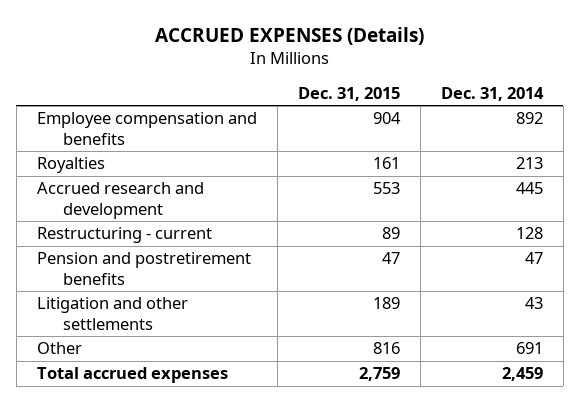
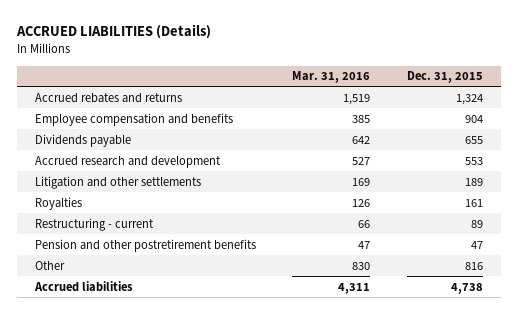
[154,26,424,45] ACCRUED EXPENSES (Details) -> [15,24,211,40] ACCRUED LIABILITIES (Details)
[440,86,544,101] Dec. 31, 2014 -> none
none -> [292,71,371,84] Mar. 31, 2016
none -> [34,92,182,103] Accrued rebates and returns
none -> [34,133,131,147] Dividends payable
[36,252,251,286] Pension and postretirement benefits -> none
[36,157,105,174] Royalties -> [34,196,82,210] Royalties
[36,227,212,244] Restructuring - current -> [34,217,154,231] Restructuring - current
none -> [34,238,256,252] Pension and other postretirement benefits
[36,367,228,384] Total accrued expenses -> [33,280,133,292] Accrued liabilities
[358,367,400,382] 2,759 -> [450,282,483,294] 4,738

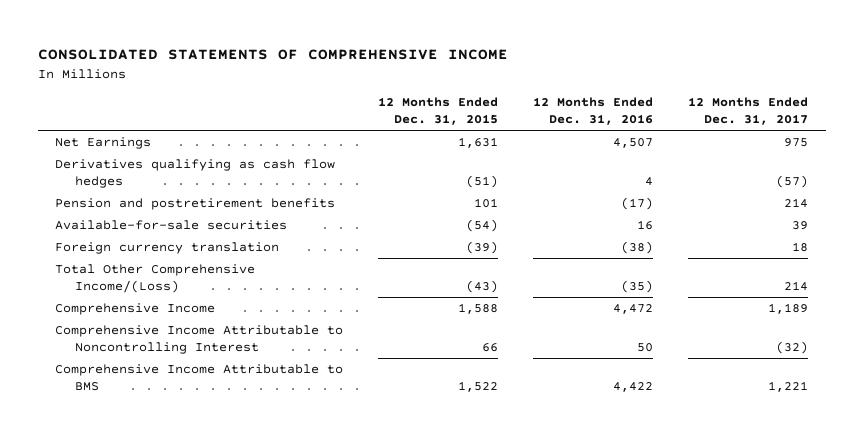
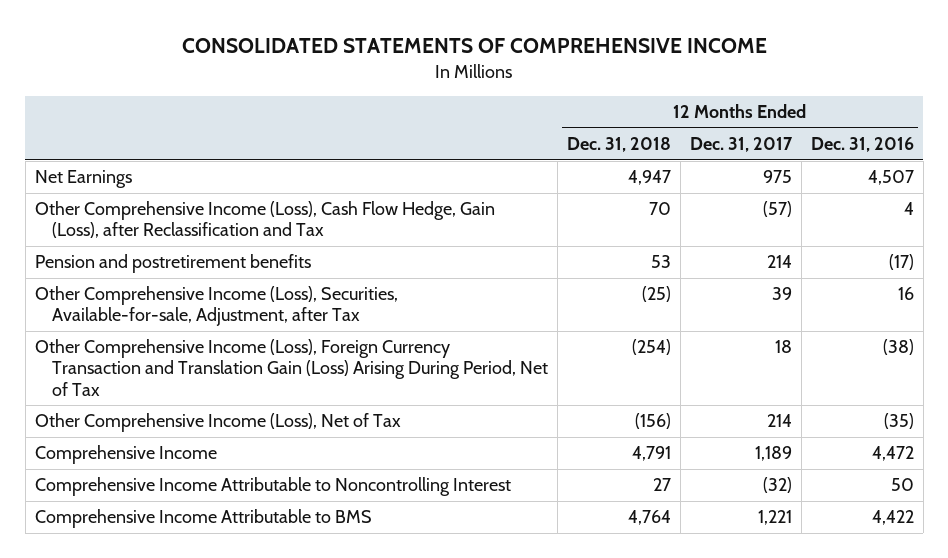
[378,97,499,126] 12 Months Ended Dec. 31, 2015 -> none
none -> [566,137,671,153] Dec. 31, 2018
[55,158,336,188] Derivatives qualifying as cash flow hedges -> [34,201,495,239] Other Comprehensive Income (Loss), Cash Flow Hedge, Gain (Loss), after Reclassification and Tax
[55,219,288,230] Available-for-sale securities -> [34,286,398,327] Other Comprehensive Income (Loss), Securities, Available-for-sale, Adjustment, after Tax
[55,241,280,254] Foreign currency translation -> [34,339,548,396] Other Comprehensive Income (Loss), Foreign Currency Transaction and Translation Gain (Loss) Arising During Period, Net of Tax
[55,263,256,293] Total Other Comprehensive Income/(Loss) -> [34,413,401,433] Other Comprehensive Income (Loss), Net of Tax

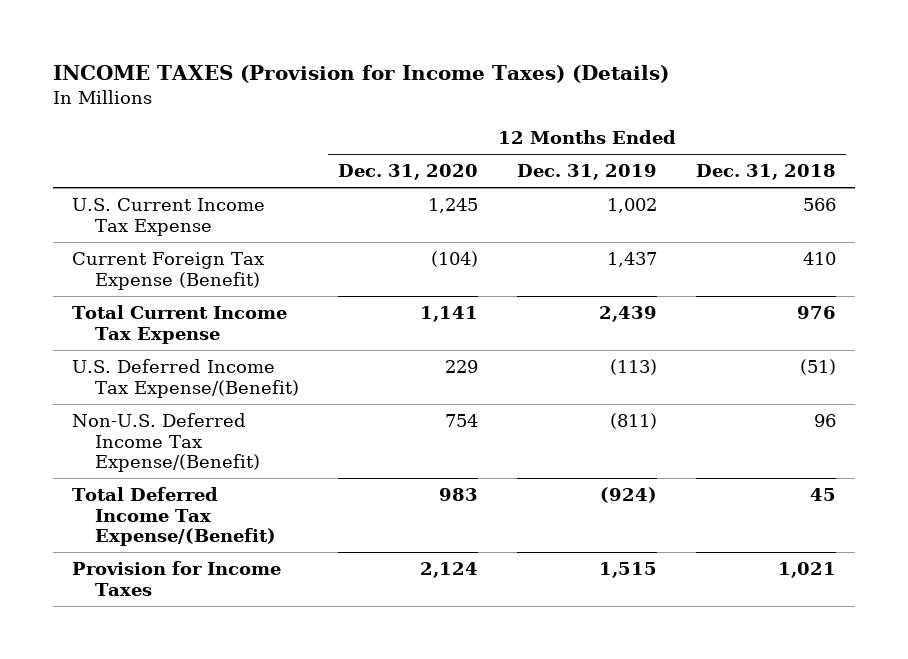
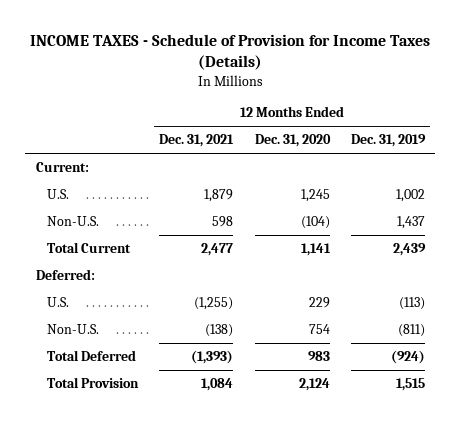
[52,64,669,83] INCOME TAXES (Provision for Income Taxes) (Details) -> [30,34,431,71] INCOME TAXES - Schedule of Provision for Income Taxes (Details)
[695,163,836,180] Dec. 31, 2018 -> none
none -> [159,134,235,148] Dec. 31, 2021
none -> [35,162,89,173] Current:
[72,197,266,236] U.S. Current Income Tax Expense -> [47,189,70,200] U.S.
[72,251,265,290] Current Foreign Tax Expense (Benefit) -> [47,216,100,227] Non-U.S.
[72,304,288,344] Total Current Income Tax Expense -> [47,242,132,254] Total Current
none -> [35,269,95,281] Deferred:
[72,358,299,398] U.S. Deferred Income Tax Expense/(Benefit) -> [47,297,70,308] U.S.
[72,412,260,473] Non-U.S. Deferred Income Tax Expense/(Benefit) -> [47,324,100,335] Non-U.S.
[72,486,276,547] Total Deferred Income Tax Expense/(Benefit) -> [47,350,137,362] Total Deferred
[72,560,282,596] Provision for Income Taxes -> [47,377,140,389] Total Provision

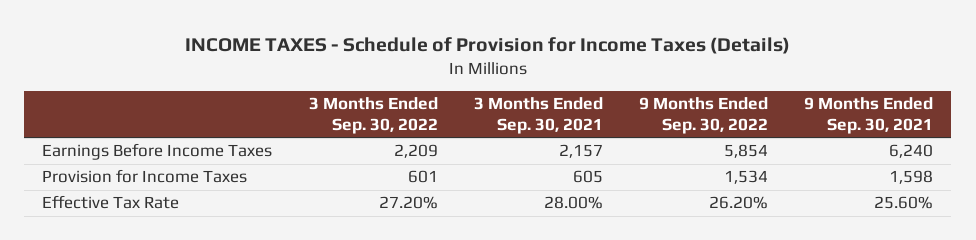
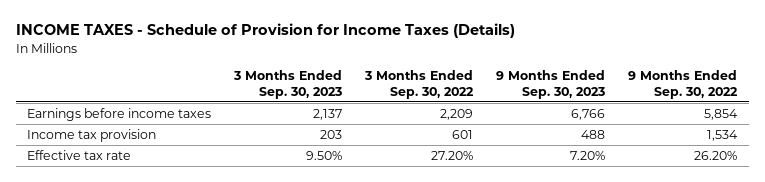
[473,97,603,135] 3 Months Ended Sep. 30, 2021 -> none
[804,97,934,135] 9 Months Ended Sep. 30, 2021 -> none
none -> [233,70,343,99] 3 Months Ended Sep. 30, 2023
none -> [496,70,606,99] 9 Months Ended Sep. 30, 2023
[42,143,273,161] Earnings Before Income Taxes -> [27,107,212,121] Earnings before income taxes
[42,169,248,184] Provision for Income Taxes -> [27,128,157,142] Income tax provision
[42,195,180,210] Effective Tax Rate -> [27,149,132,160] Effective tax rate

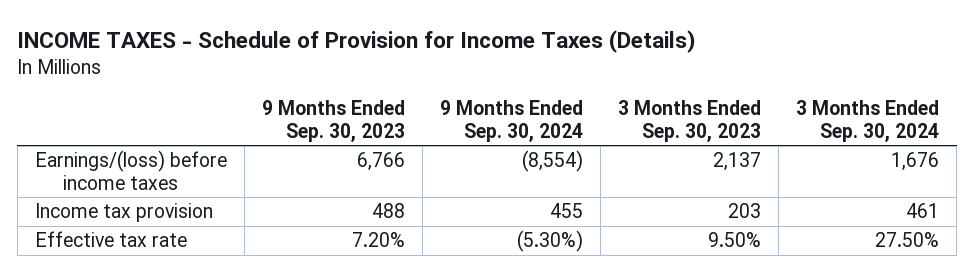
[364,70,475,99] 3 Months Ended Sep. 30, 2022 -> none
[628,70,739,99] 9 Months Ended Sep. 30, 2022 -> none
none -> [439,99,583,142] 9 Months Ended Sep. 30, 2024
none -> [796,99,940,142] 3 Months Ended Sep. 30, 2024
[27,107,212,121] Earnings before income taxes -> [34,150,227,191] Earnings/(loss) before income taxes

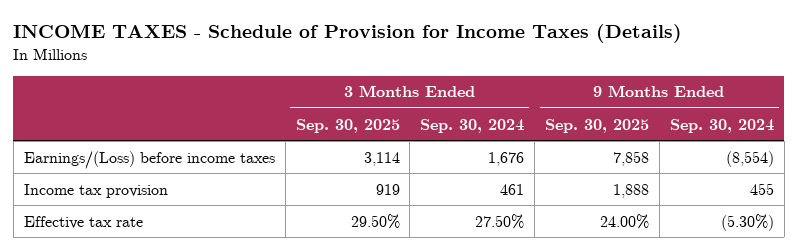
[261,99,405,142] 9 Months Ended Sep. 30, 2023 -> none
[618,99,762,142] 3 Months Ended Sep. 30, 2023 -> none
none -> [295,118,400,133] Sep. 30, 2025
none -> [544,118,649,133] Sep. 30, 2025
[34,150,227,191] Earnings/(loss) before income taxes -> [23,150,275,169] Earnings/(Loss) before income taxes

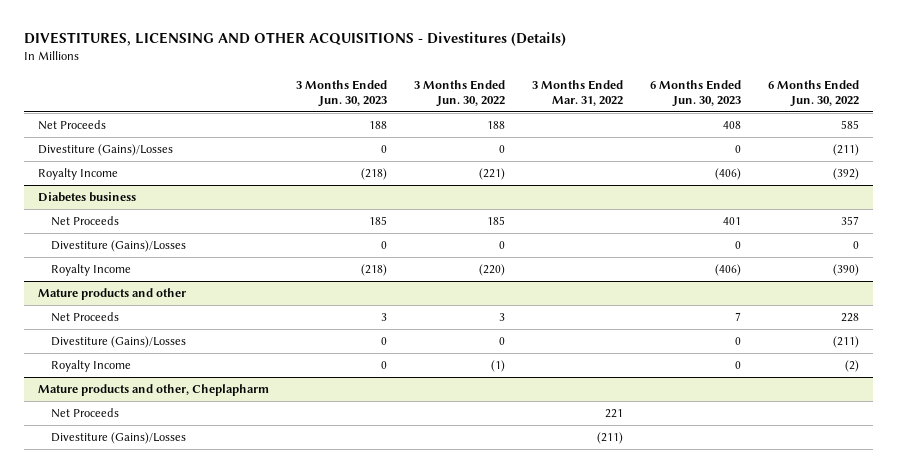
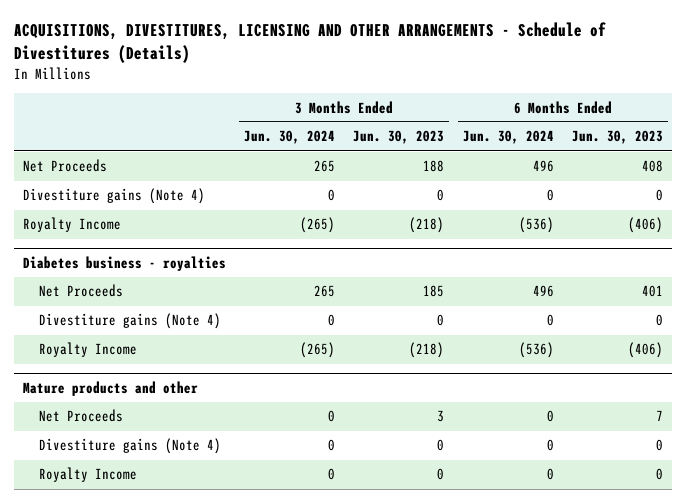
[24,32,567,47] DIVESTITURES, LICENSING AND OTHER ACQUISITIONS - Divestitures (Details) -> [13,22,606,63] ACQUISITIONS, DIVESTITURES, LICENSING AND OTHER ARRANGEMENTS - Schedule of Divestitures (Details)
[413,79,505,107] 3 Months Ended Jun. 30, 2022 -> none
[532,79,624,106] 3 Months Ended Mar. 31, 2022 -> none
[768,79,860,107] 6 Months Ended Jun. 30, 2022 -> none
none -> [244,130,336,145] Jun. 30, 2024
none -> [462,130,554,145] Jun. 30, 2024
[37,144,173,157] Divestiture (Gains)/Losses -> [22,188,205,205] Divestiture gains (Note 4)
[37,192,136,203] Diabetes business -> [22,255,226,271] Diabetes business - royalties
[51,240,187,253] Divestiture (Gains)/Losses -> [39,313,222,330] Divestiture gains (Note 4)
[51,336,187,349] Divestiture (Gains)/Losses -> [39,438,222,455] Divestiture gains (Note 4)
[37,384,269,397] Mature products and other, Cheplapharm -> none
[51,408,120,419] Net Proceeds -> none
[51,432,187,445] Divestiture (Gains)/Losses -> none

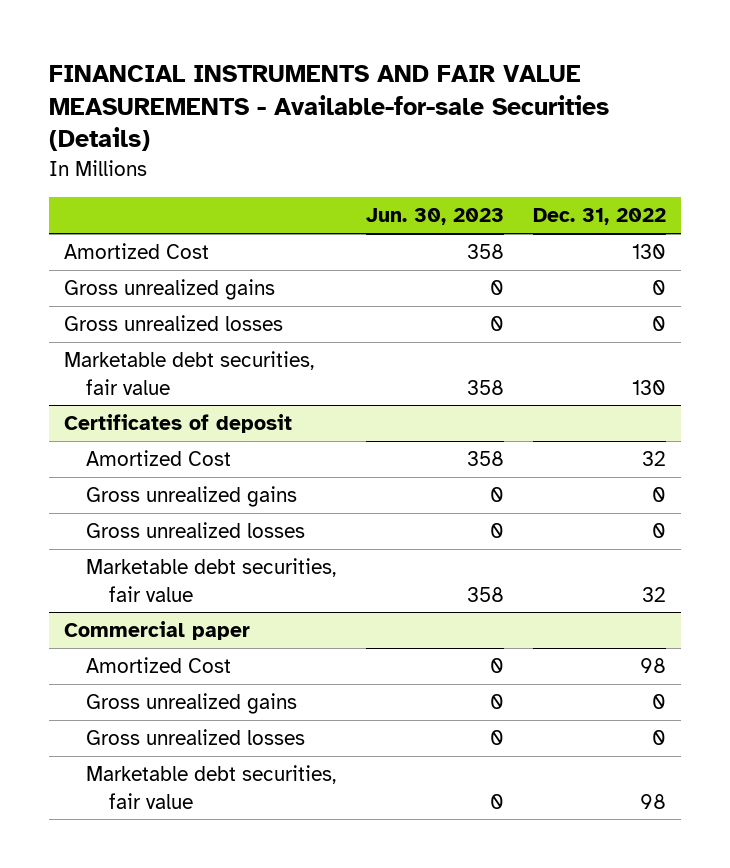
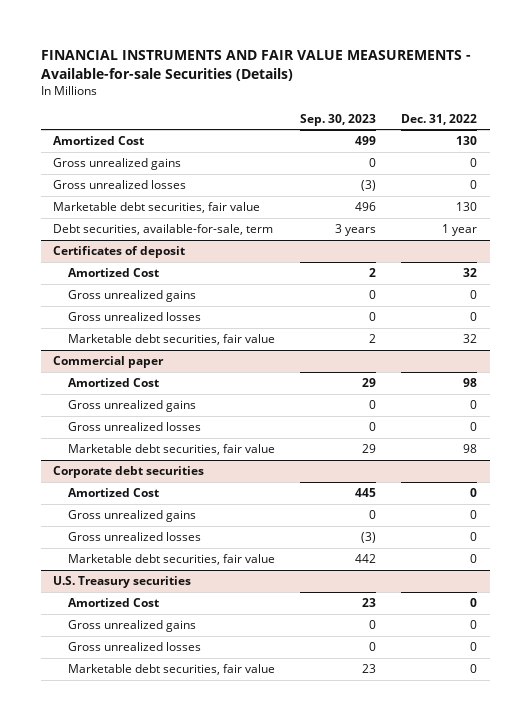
[365,208,504,226] Jun. 30, 2023 -> none
none -> [300,113,377,126] Sep. 30, 2023
none -> [53,224,274,236] Debt securities, available-for-sale, term
none -> [53,466,205,479] Corporate debt securities
none -> [68,488,160,498] Amortized Cost
none -> [68,510,197,523] Gross unrealized gains
none -> [68,532,202,542] Gross unrealized losses
none -> [68,554,276,566] Marketable debt securities, fair value
none -> [53,576,192,589] U.S. Treasury securities
none -> [68,598,160,608] Amortized Cost
none -> [68,620,197,633] Gross unrealized gains
none -> [68,642,202,652] Gross unrealized losses
none -> [68,664,276,676] Marketable debt securities, fair value

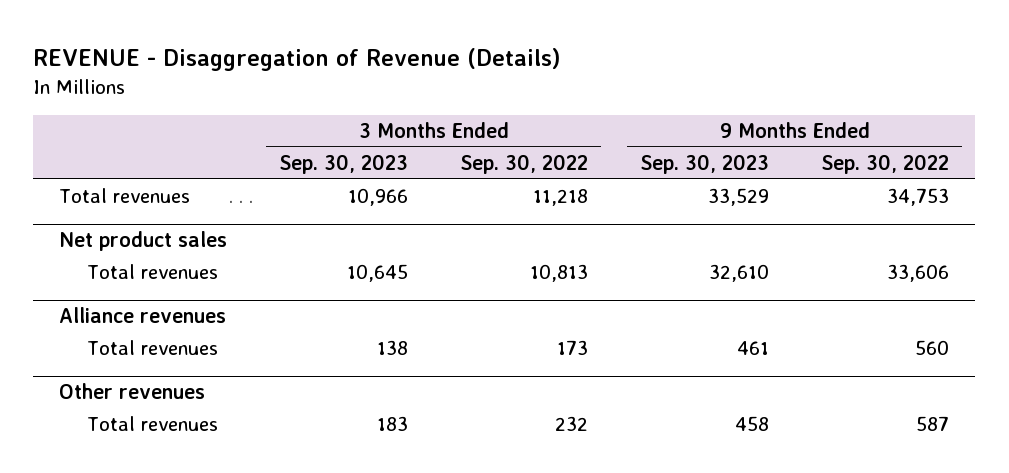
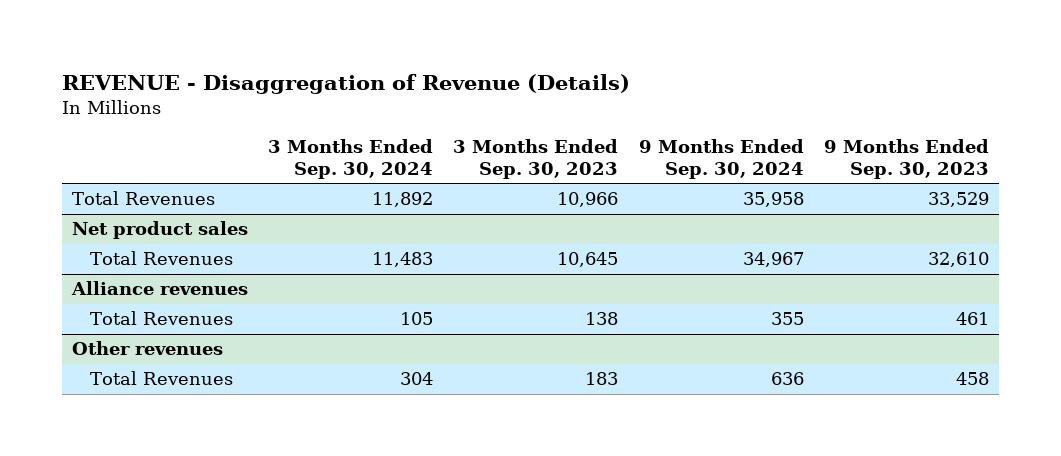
[460,154,589,175] Sep. 30, 2022 -> none
[821,154,950,175] Sep. 30, 2022 -> none
none -> [268,138,434,179] 3 Months Ended Sep. 30, 2024
none -> [638,138,804,179] 9 Months Ended Sep. 30, 2024
[59,188,191,204] Total revenues -> [72,191,216,206] Total Revenues
[87,264,219,280] Total revenues -> [89,251,233,266] Total Revenues
[87,340,219,356] Total revenues -> [89,311,233,326] Total Revenues
[87,416,219,432] Total revenues -> [89,371,233,386] Total Revenues

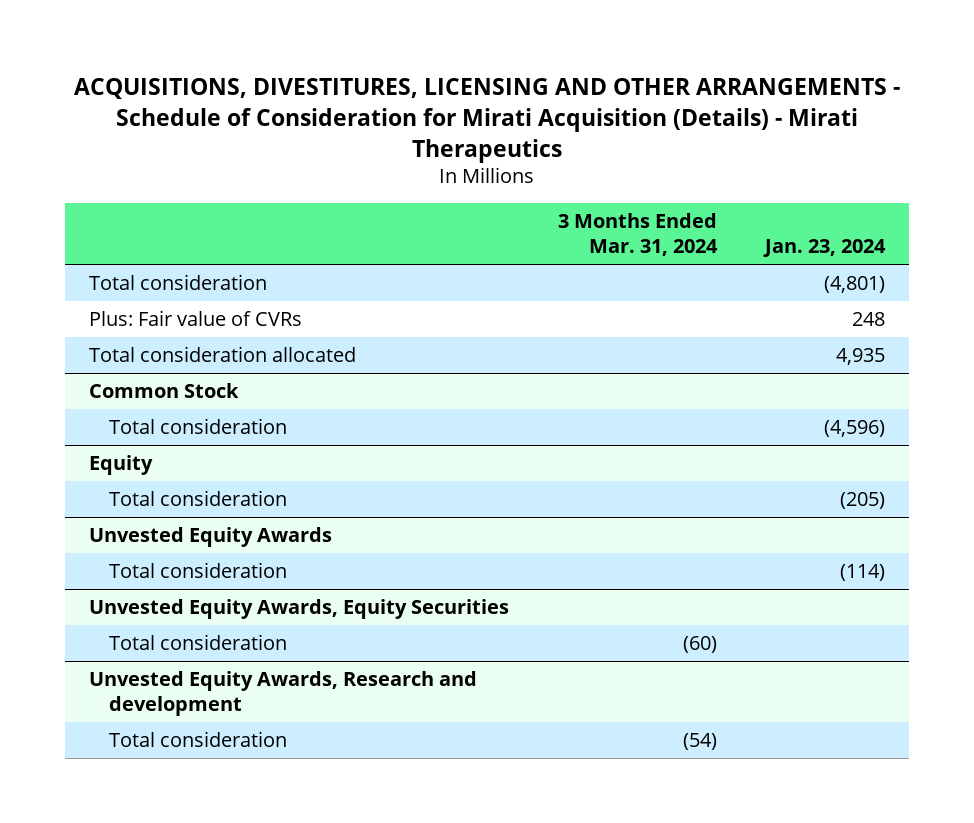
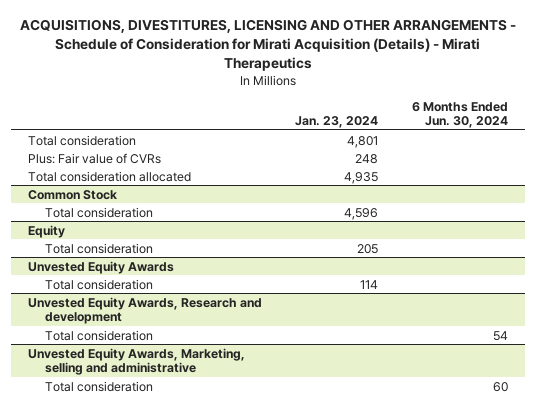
[557,212,718,257] 3 Months Ended Mar. 31, 2024 -> none
none -> [411,101,508,129] 6 Months Ended Jun. 30, 2024
[823,275,885,293] (4,801) -> [347,135,379,148] 4,801
[823,419,885,437] (4,596) -> [344,207,379,220] 4,596
[839,491,885,509] (205) -> [357,243,379,254] 205
[89,598,510,619] Unvested Equity Awards, Equity Securities -> none
[108,633,287,650] Total consideration -> none
[839,563,885,581] (114) -> [360,279,379,289] 114
none -> [27,347,245,375] Unvested Equity Awards, Marketing, selling and administrative
none -> [44,380,153,392] Total consideration

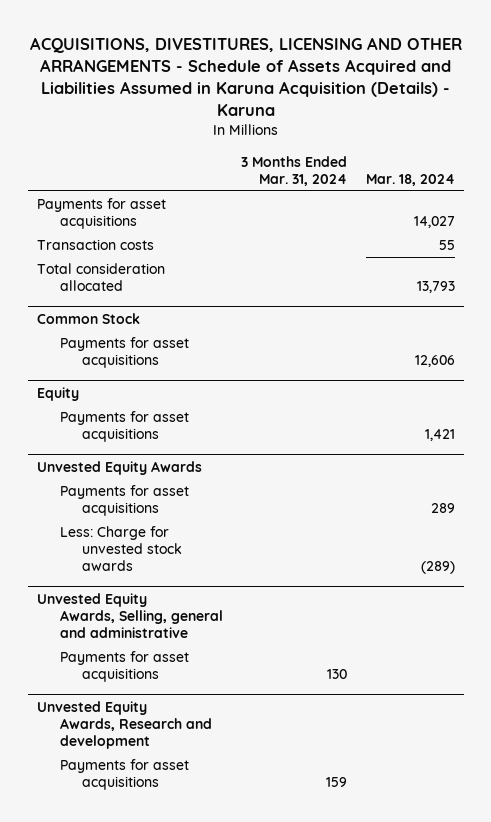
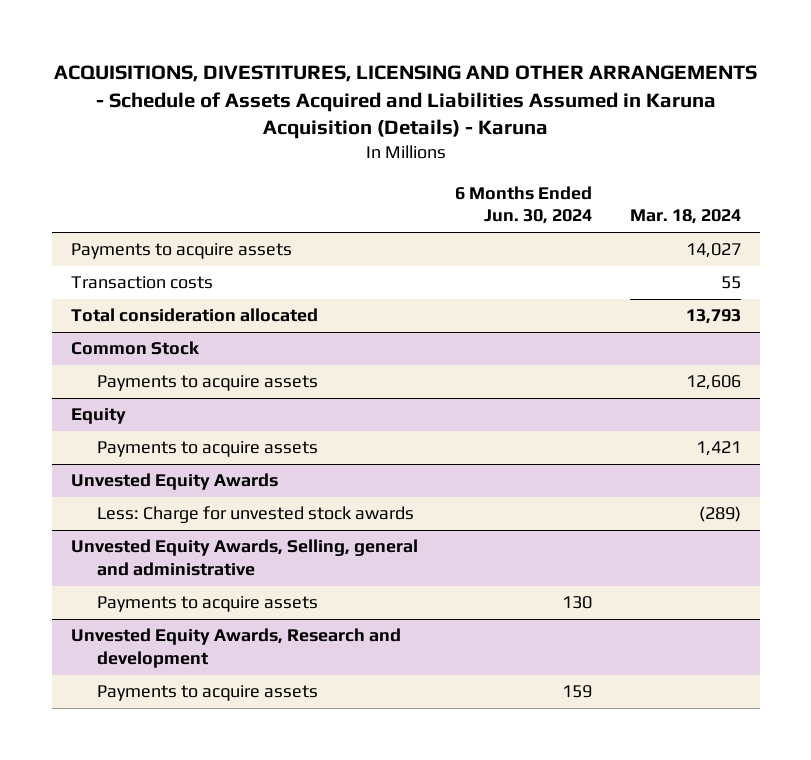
[241,155,348,186] 3 Months Ended Mar. 31, 2024 -> none
none -> [455,185,593,225] 6 Months Ended Jun. 30, 2024
[36,198,166,230] Payments for asset acquisitions -> [70,243,292,260] Payments to acquire assets
[59,337,189,369] Payments for asset acquisitions -> [97,375,319,392] Payments to acquire assets
[59,411,189,443] Payments for asset acquisitions -> [97,441,319,458] Payments to acquire assets
[59,485,189,517] Payments for asset acquisitions -> none
[59,651,189,683] Payments for asset acquisitions -> none
none -> [97,596,319,613] Payments to acquire assets
[59,759,189,791] Payments for asset acquisitions -> none
none -> [97,685,319,702] Payments to acquire assets

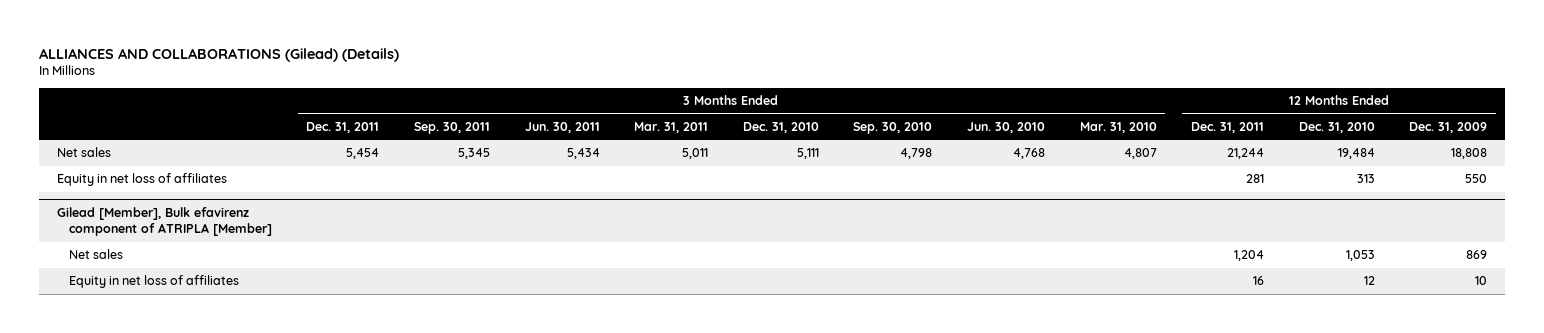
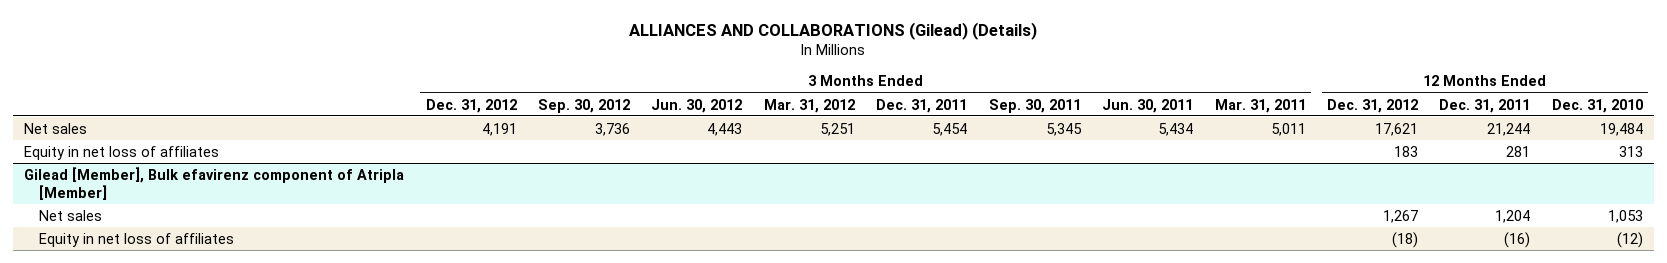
[742,121,819,133] Dec. 31, 2010 -> none
[853,121,933,134] Sep. 30, 2010 -> none
[966,121,1045,133] Jun. 30, 2010 -> none
[1079,121,1157,133] Mar. 31, 2010 -> none
[1409,121,1488,133] Dec. 31, 2009 -> none
none -> [425,98,517,113] Dec. 31, 2012
none -> [537,98,630,113] Sep. 30, 2012
none -> [651,98,743,113] Jun. 30, 2012
none -> [763,98,855,113] Mar. 31, 2012
none -> [1326,98,1418,113] Dec. 31, 2012
[56,207,272,237] Gilead [Member], Bulk efavirenz component of ATRIPLA [Member] -> [24,166,405,200] Gilead [Member], Bulk efavirenz component of Atripla [Member]
[1253,276,1265,286] 16 -> [1504,231,1531,248] (16)
[1363,276,1375,286] 12 -> [1616,231,1643,248] (12)

